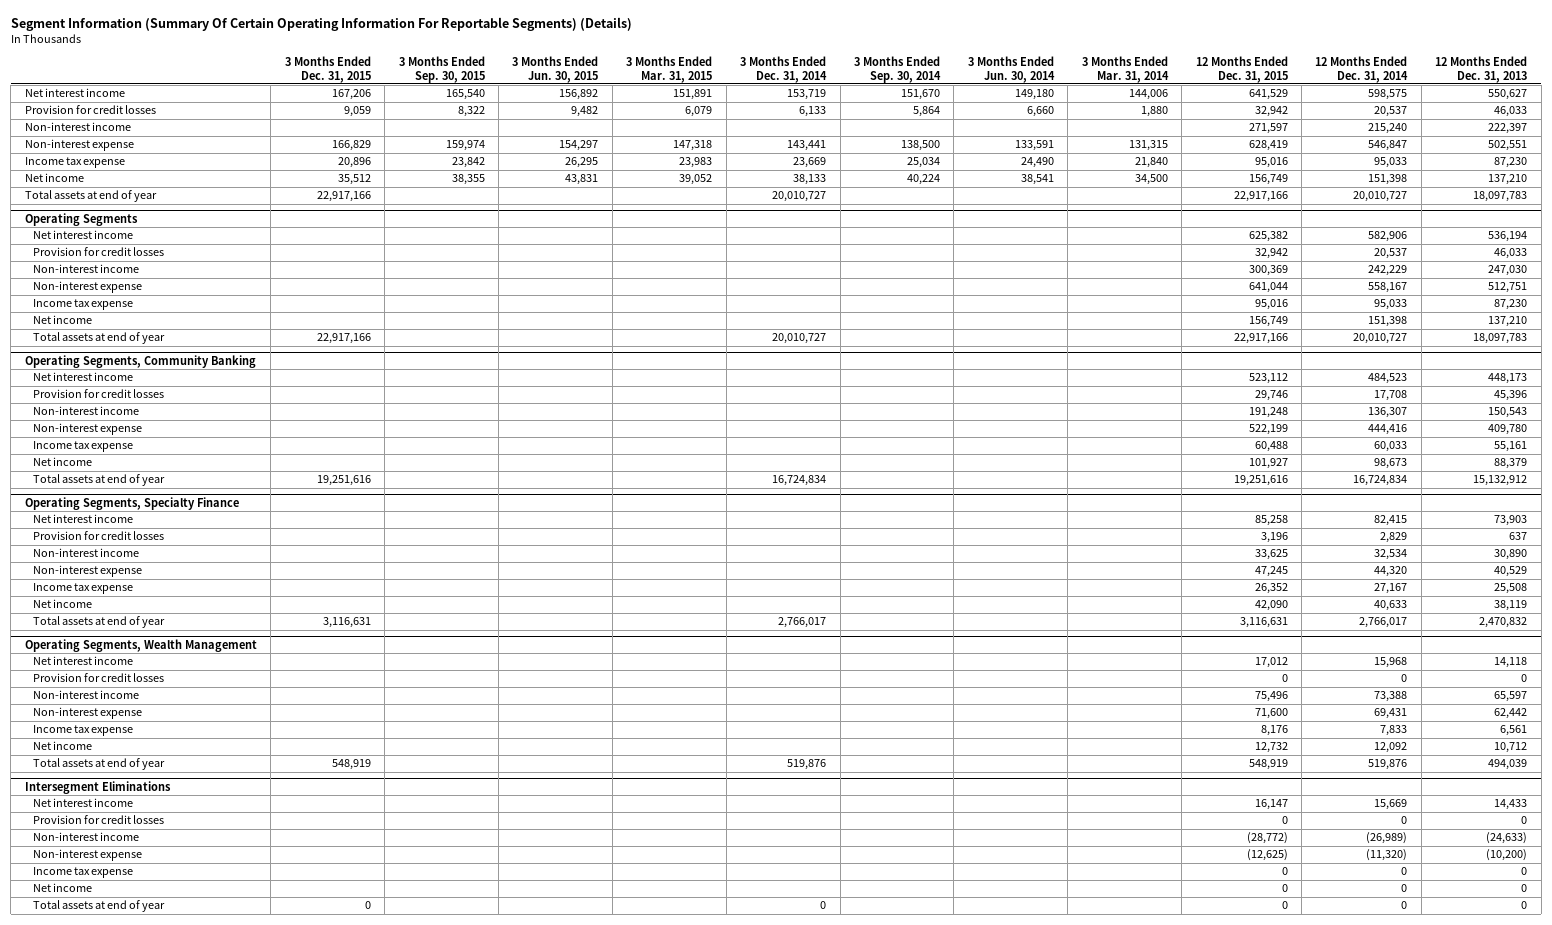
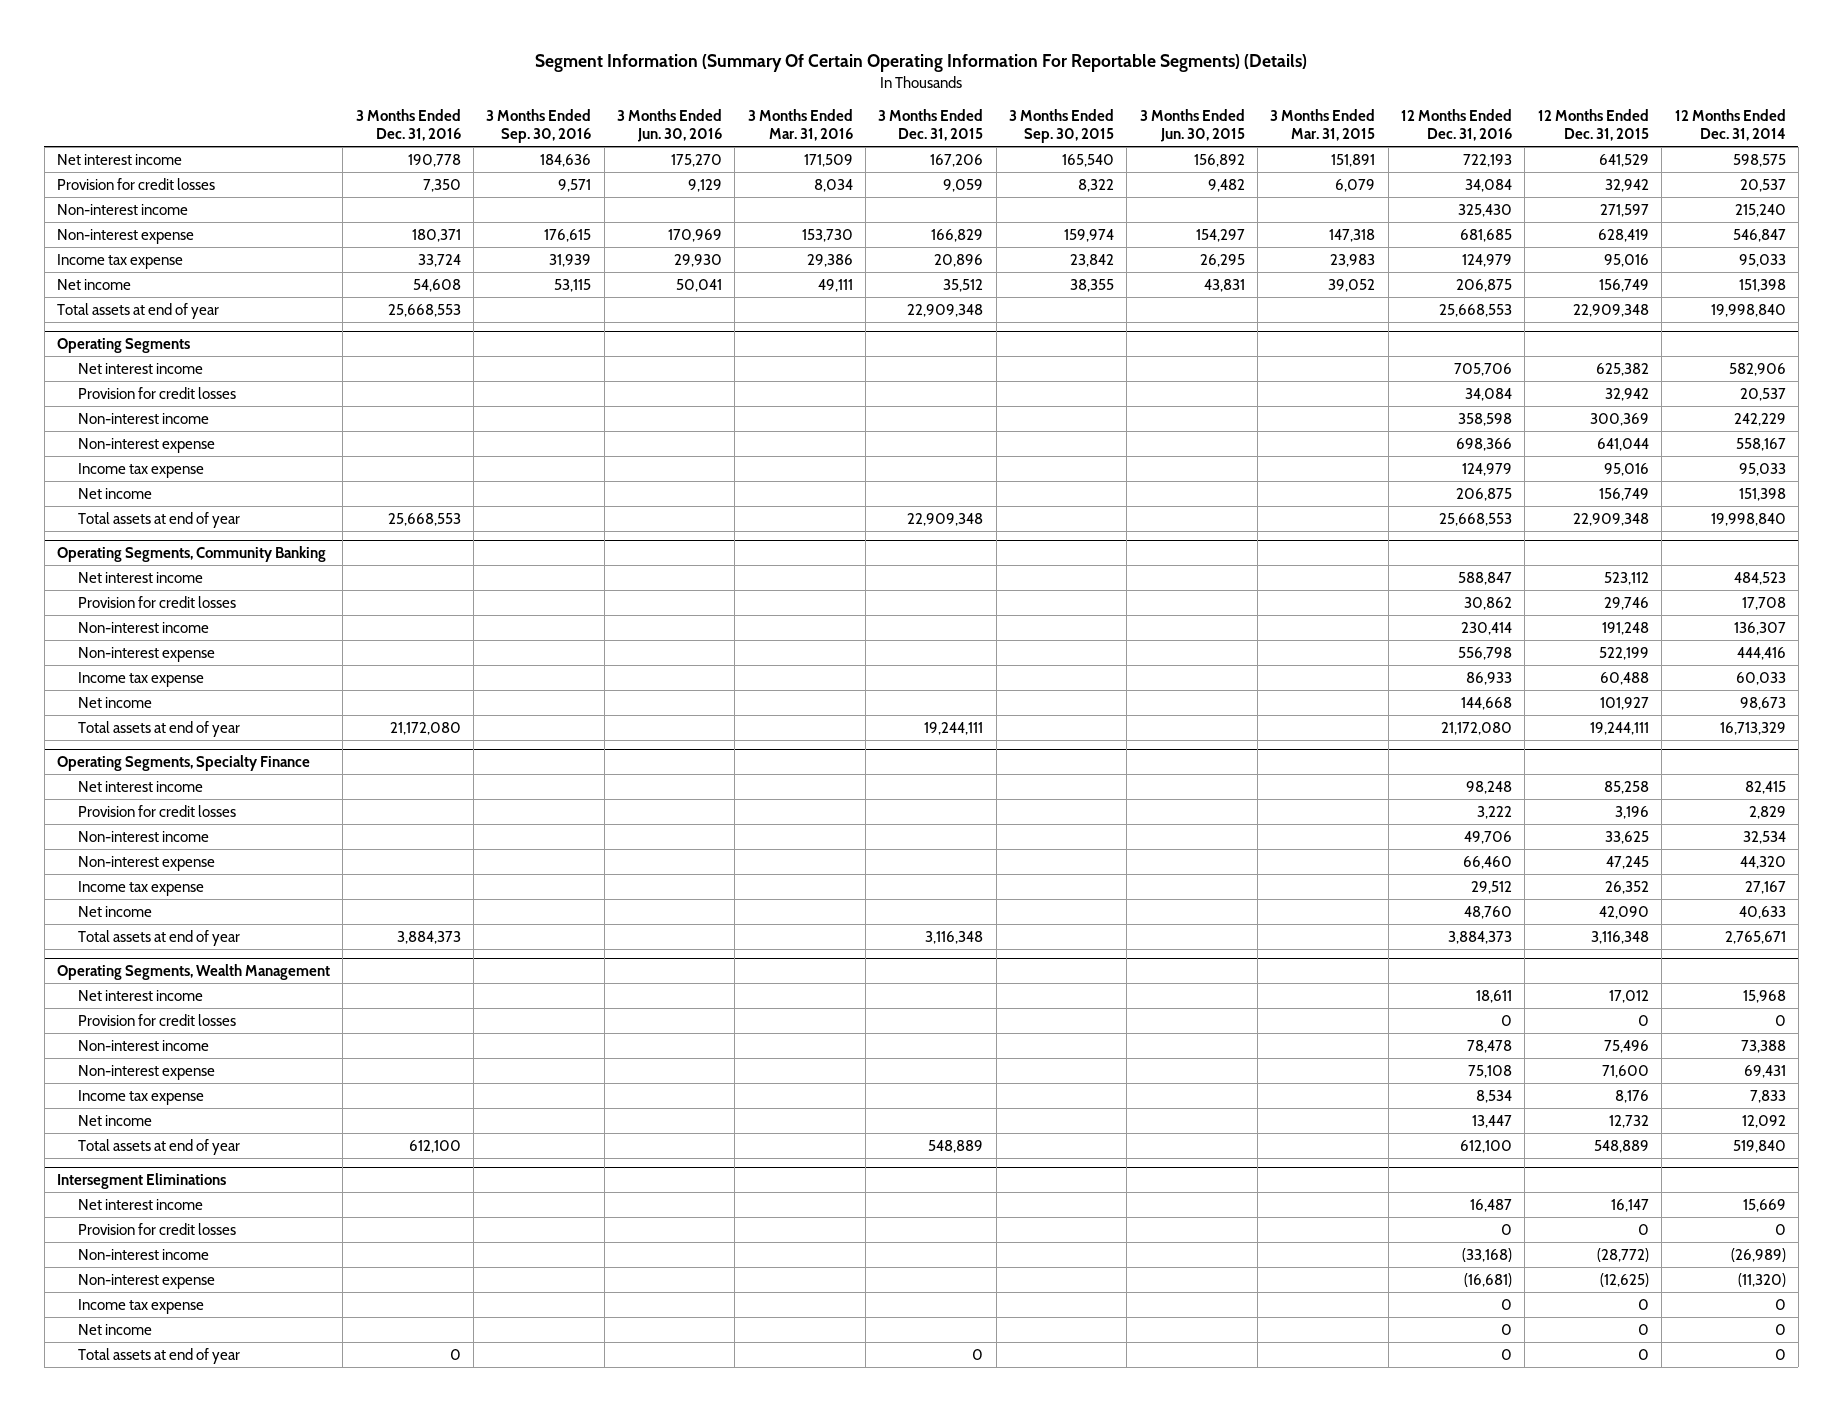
[740,56,828,83] 3 Months Ended Dec. 31, 2014 -> none
[854,56,942,83] 3 Months Ended Sep. 30, 2014 -> none
[967,56,1055,83] 3 Months Ended Jun. 30, 2014 -> none
[1081,56,1169,83] 3 Months Ended Mar. 31, 2014 -> none
[1435,56,1528,83] 12 Months Ended Dec. 31, 2013 -> none
none -> [355,108,461,142] 3 Months Ended Dec. 31, 2016
none -> [486,108,592,144] 3 Months Ended Sep. 30, 2016
none -> [616,108,722,143] 3 Months Ended Jun. 30, 2016
none -> [747,108,853,142] 3 Months Ended Mar. 31, 2016
none -> [1401,108,1513,142] 12 Months Ended Dec. 31, 2016
[316,191,371,203] 22,917,166 -> [907,303,984,317] 22,909,348
[1233,191,1288,203] 22,917,166 -> [1572,303,1649,317] 22,909,348
[1353,191,1408,203] 20,010,727 -> [1710,303,1786,317] 19,998,840
[316,333,371,345] 22,917,166 -> [907,512,984,526] 22,909,348
[1233,333,1288,345] 22,917,166 -> [1572,512,1649,526] 22,909,348
[1353,333,1408,345] 20,010,727 -> [1710,512,1786,526] 19,998,840
[316,475,371,487] 19,251,616 -> [924,721,984,735] 19,244,111
[1233,475,1288,487] 19,251,616 -> [1589,721,1649,735] 19,244,111
[1353,475,1408,487] 16,724,834 -> [1719,721,1786,735] 16,713,329
[322,617,371,629] 3,116,631 -> [925,930,984,944] 3,116,348
[1239,617,1288,629] 3,116,631 -> [1590,930,1649,944] 3,116,348
[1359,617,1408,629] 2,766,017 -> [1724,930,1786,944] 2,765,671
[331,759,371,771] 548,919 -> [928,1139,984,1153] 548,889
[1248,759,1288,771] 548,919 -> [1593,1139,1649,1153] 548,889
[1368,759,1408,771] 519,876 -> [1732,1139,1786,1153] 519,840

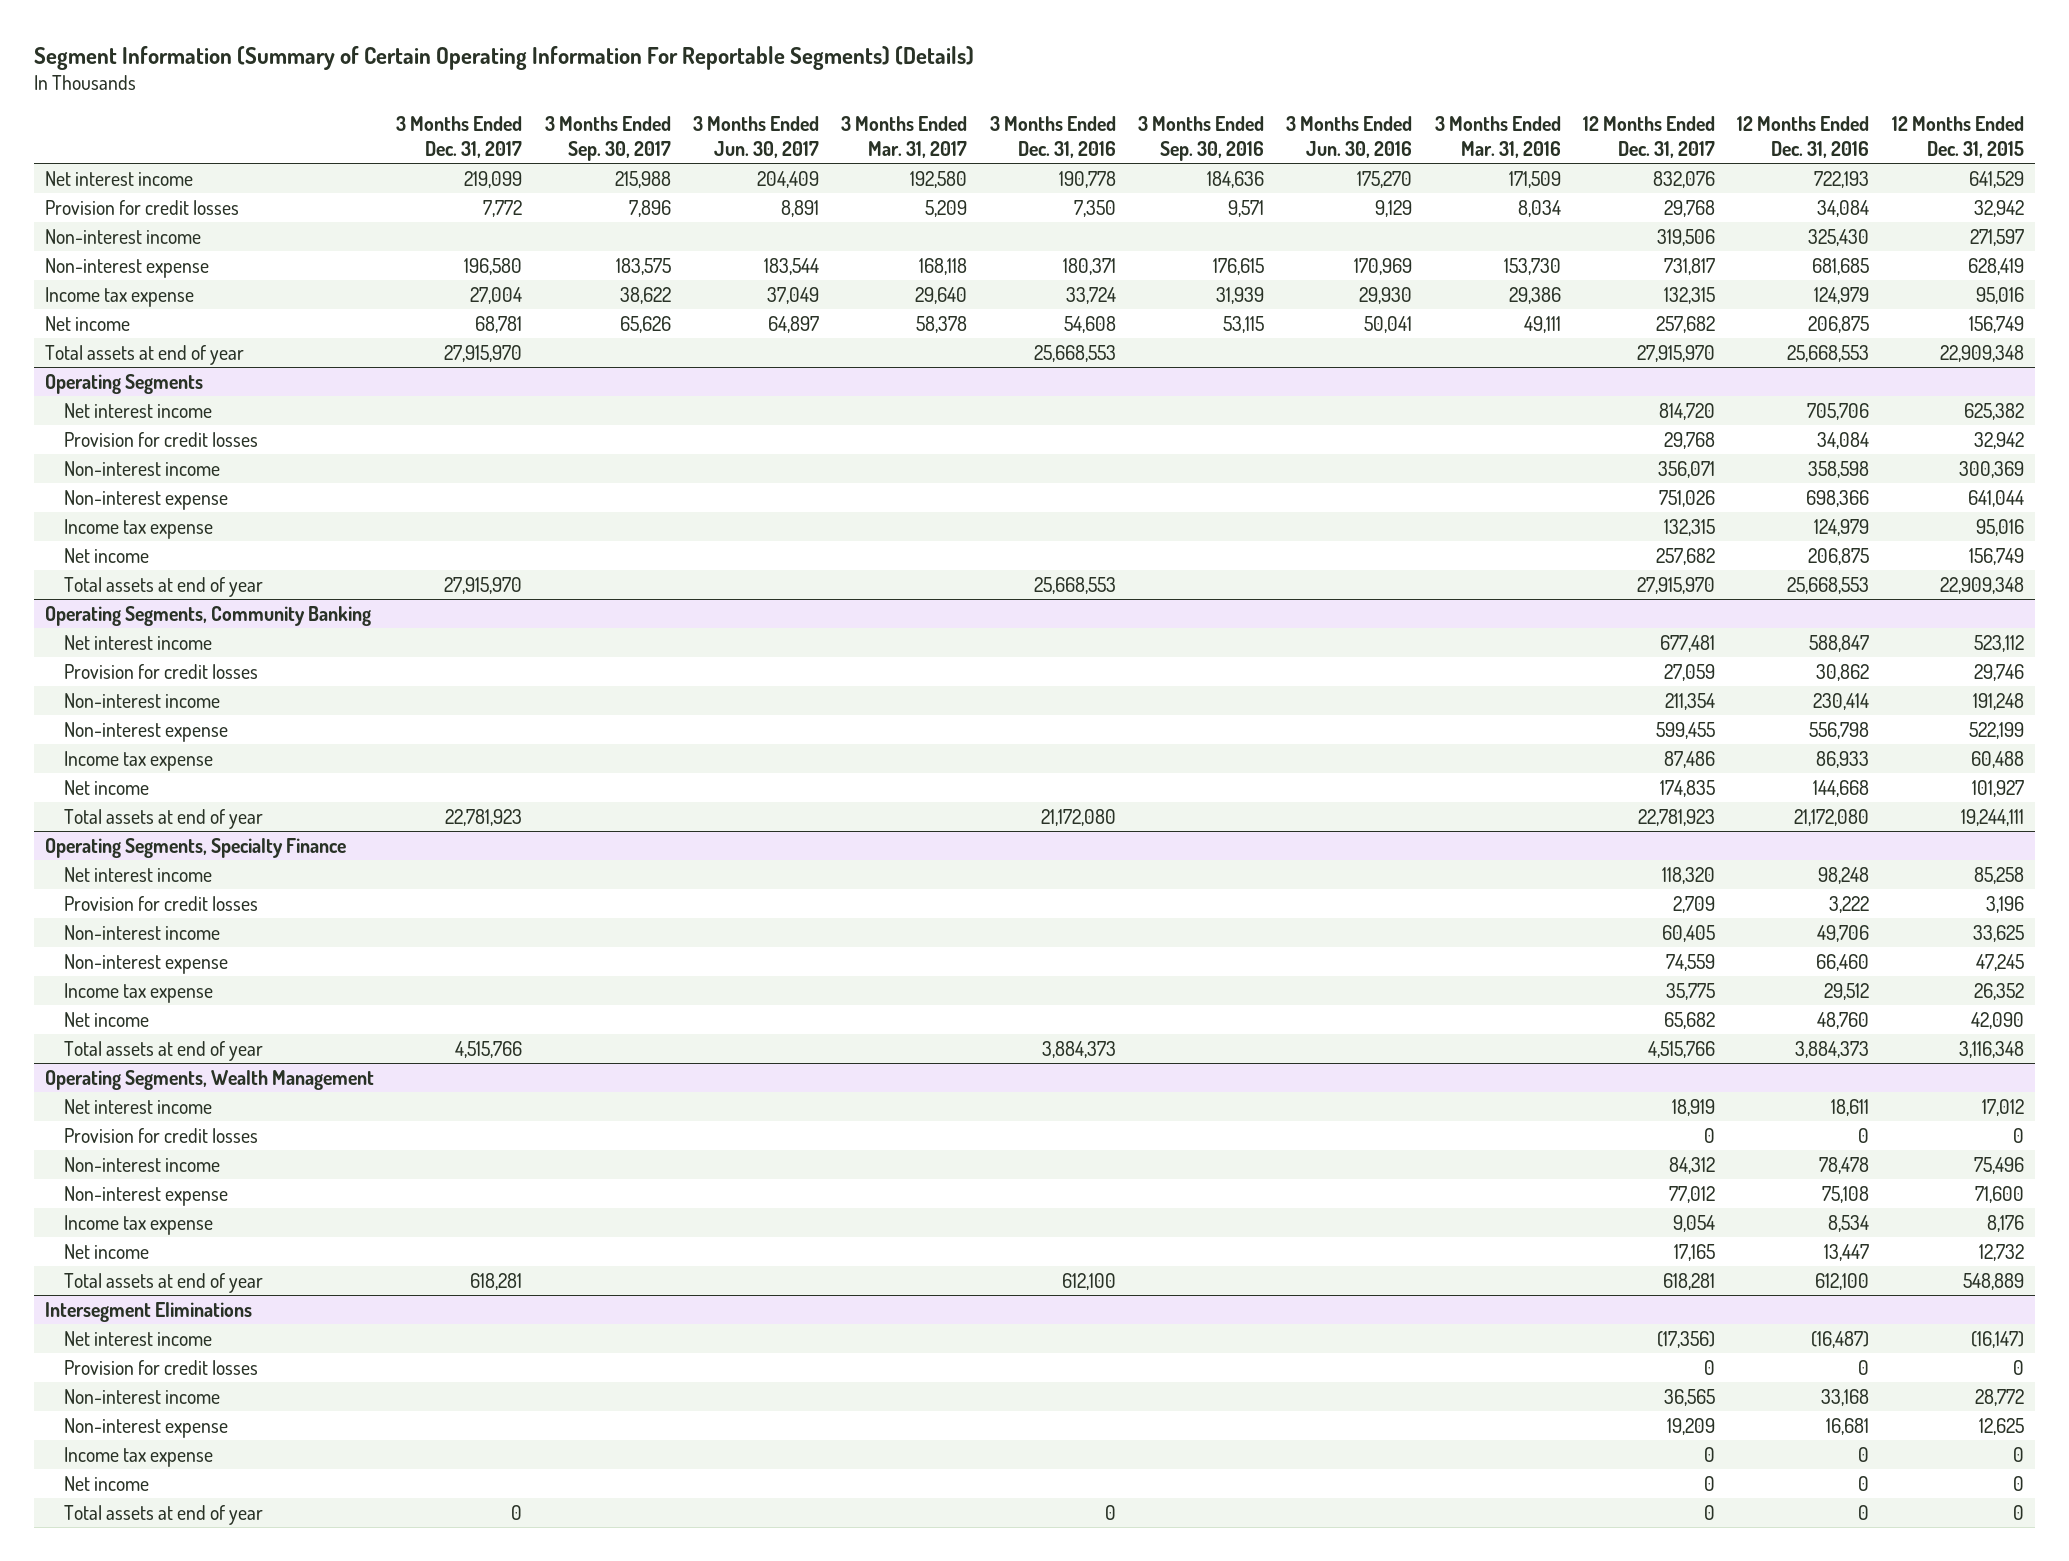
[535,54,1308,73] Segment Information (Summary Of Certain Operating Information For Reportable Segments) (Details) -> [33,45,974,70] Segment Information (Summary of Certain Operating Information For Reportable Segments) (Details)
[878,108,984,142] 3 Months Ended Dec. 31, 2015 -> none
[1009,108,1115,144] 3 Months Ended Sep. 30, 2015 -> none
[1139,108,1245,143] 3 Months Ended Jun. 30, 2015 -> none
[1270,108,1376,142] 3 Months Ended Mar. 31, 2015 -> none
[1674,108,1786,142] 12 Months Ended Dec. 31, 2014 -> none
none -> [396,116,523,158] 3 Months Ended Dec. 31, 2017
none -> [544,116,671,161] 3 Months Ended Sep. 30, 2017
none -> [692,116,819,158] 3 Months Ended Jun. 30, 2017
none -> [841,116,968,158] 3 Months Ended Mar. 31, 2017
none -> [1583,116,1716,158] 12 Months Ended Dec. 31, 2017
[1470,1198,1513,1212] 16,487 -> [1811,1330,1870,1348] (16,487)
[1610,1198,1649,1212] 16,147 -> [1970,1330,2024,1348] (16,147)
[1462,1247,1513,1262] (33,168) -> [1821,1388,1870,1406] 33,168
[1596,1247,1649,1262] (28,772) -> [1974,1388,2024,1406] 28,772
[1464,1272,1513,1287] (16,681) -> [1826,1417,1870,1435] 16,681
[1599,1272,1649,1287] (12,625) -> [1978,1417,2024,1435] 12,625

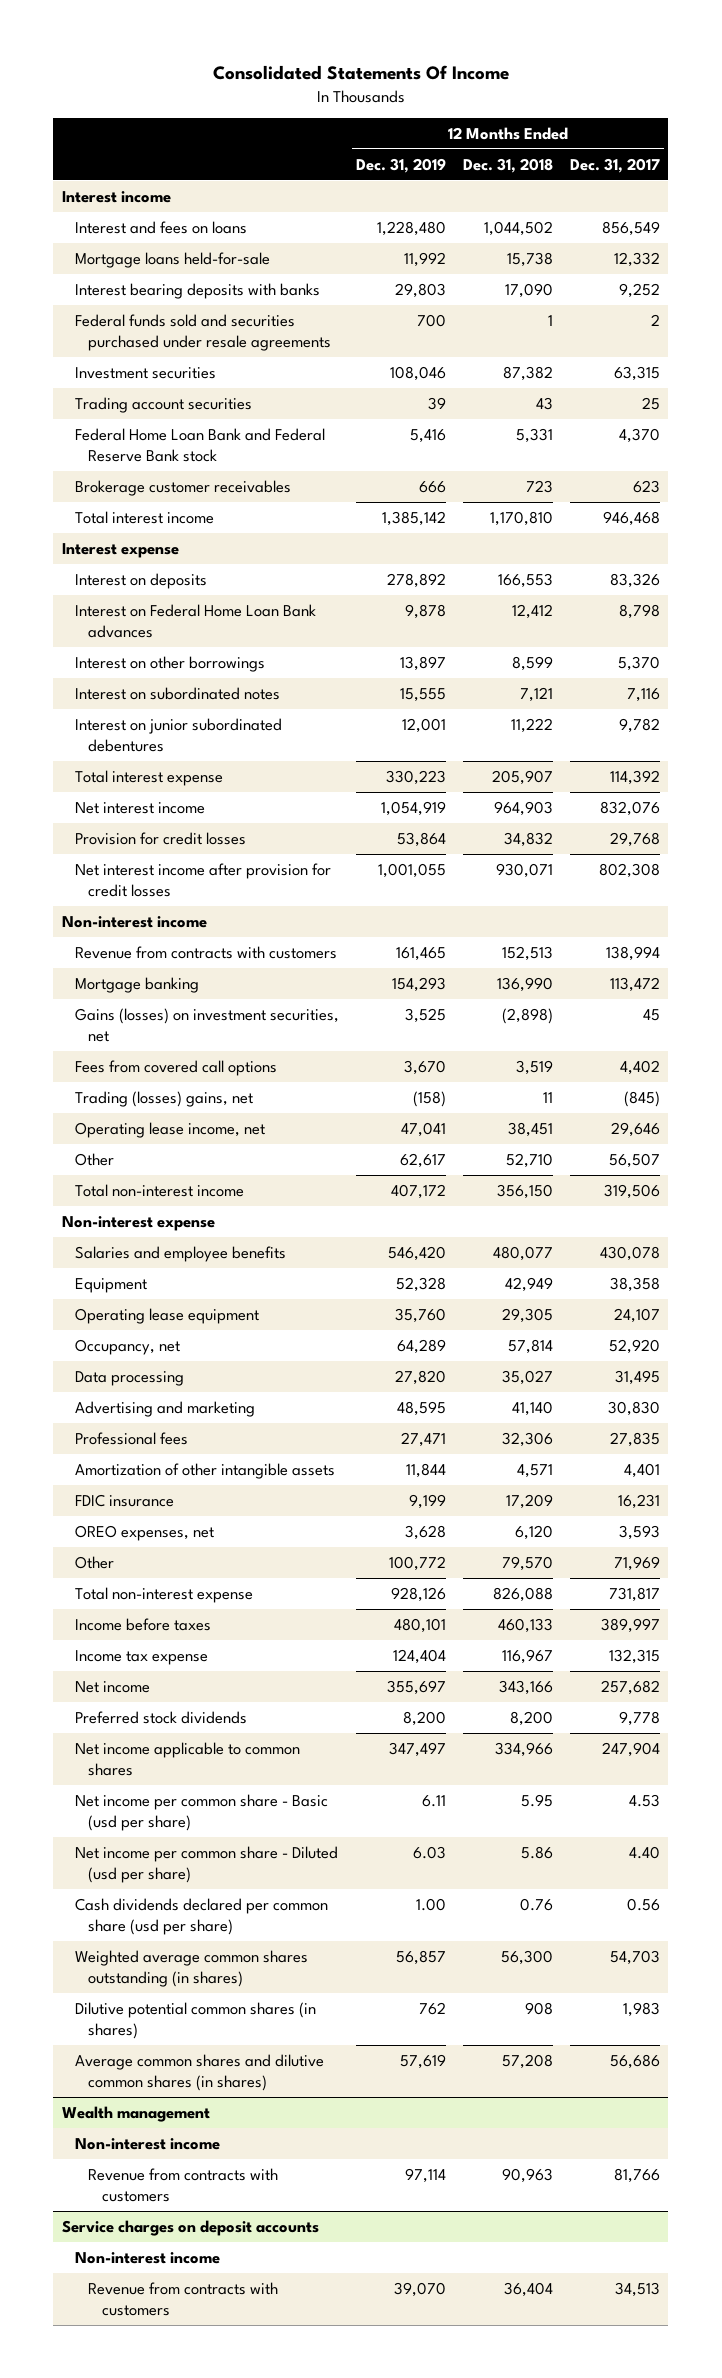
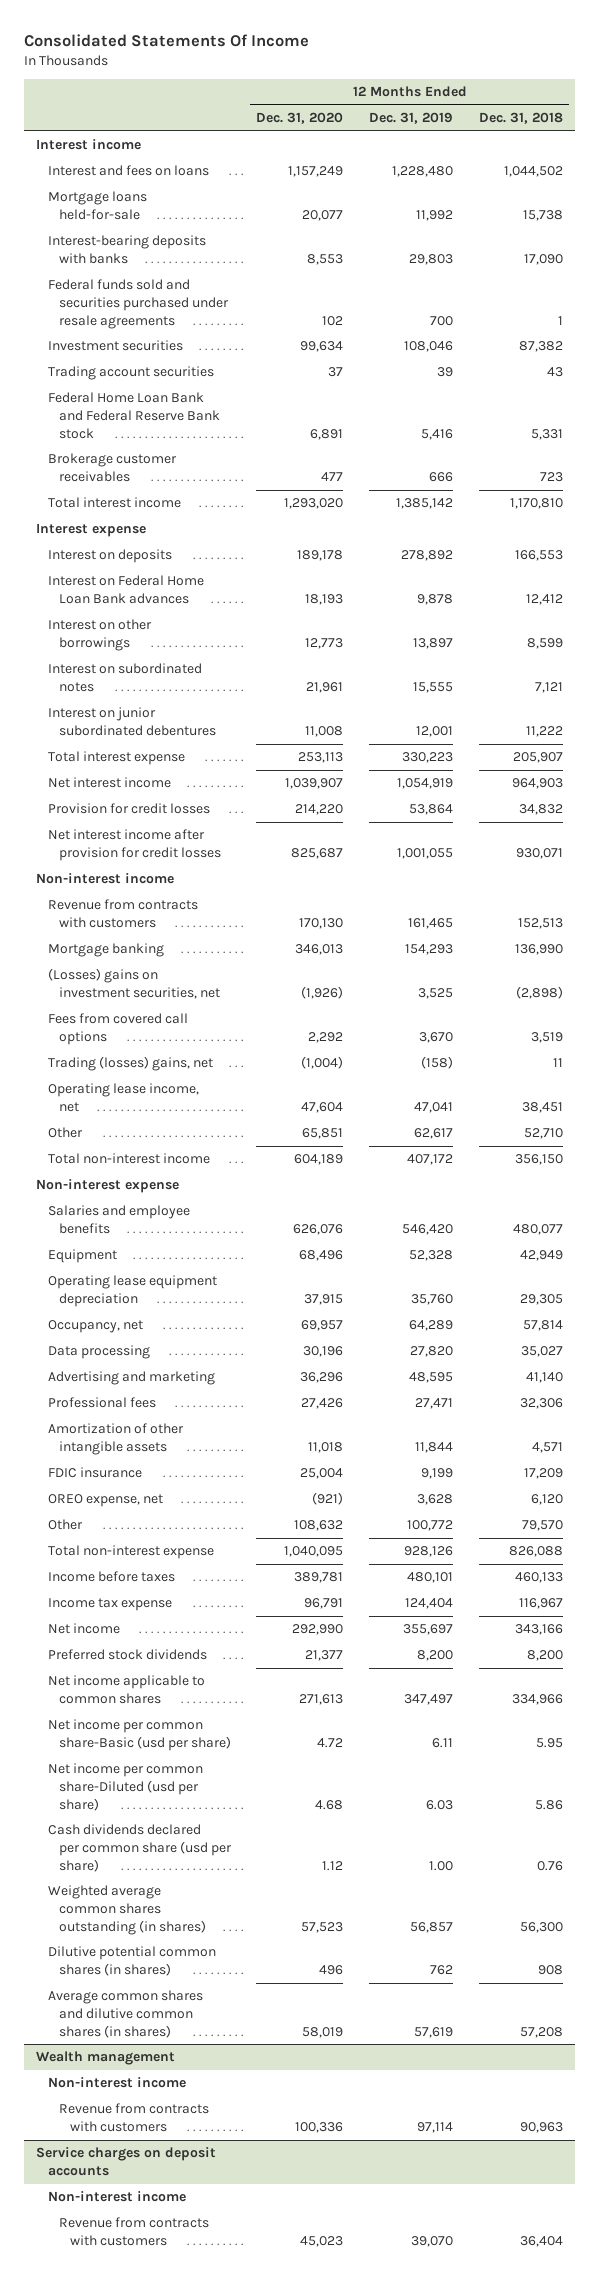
[569,157,660,173] Dec. 31, 2017 -> none
none -> [256,112,344,125] Dec. 31, 2020
[75,282,321,299] Interest bearing deposits with banks -> [47,235,206,265] Interest-bearing deposits with banks
[75,1007,340,1043] Gains (losses) on investment securities, net -> [47,968,220,1000] (Losses) gains on investment securities, net
[75,1307,260,1324] Operating lease equipment -> [47,1275,217,1308] Operating lease equipment depreciation
[75,1524,215,1541] OREO expenses, net -> [47,1494,163,1508] OREO expense, net
[75,1793,329,1832] Net income per common share - Basic (usd per share) -> [47,1719,231,1752] Net income per common share-Basic (usd per share)
[75,1845,339,1884] Net income per common share - Diluted (usd per share) -> [47,1763,203,1811] Net income per common share-Diluted (usd per share)

